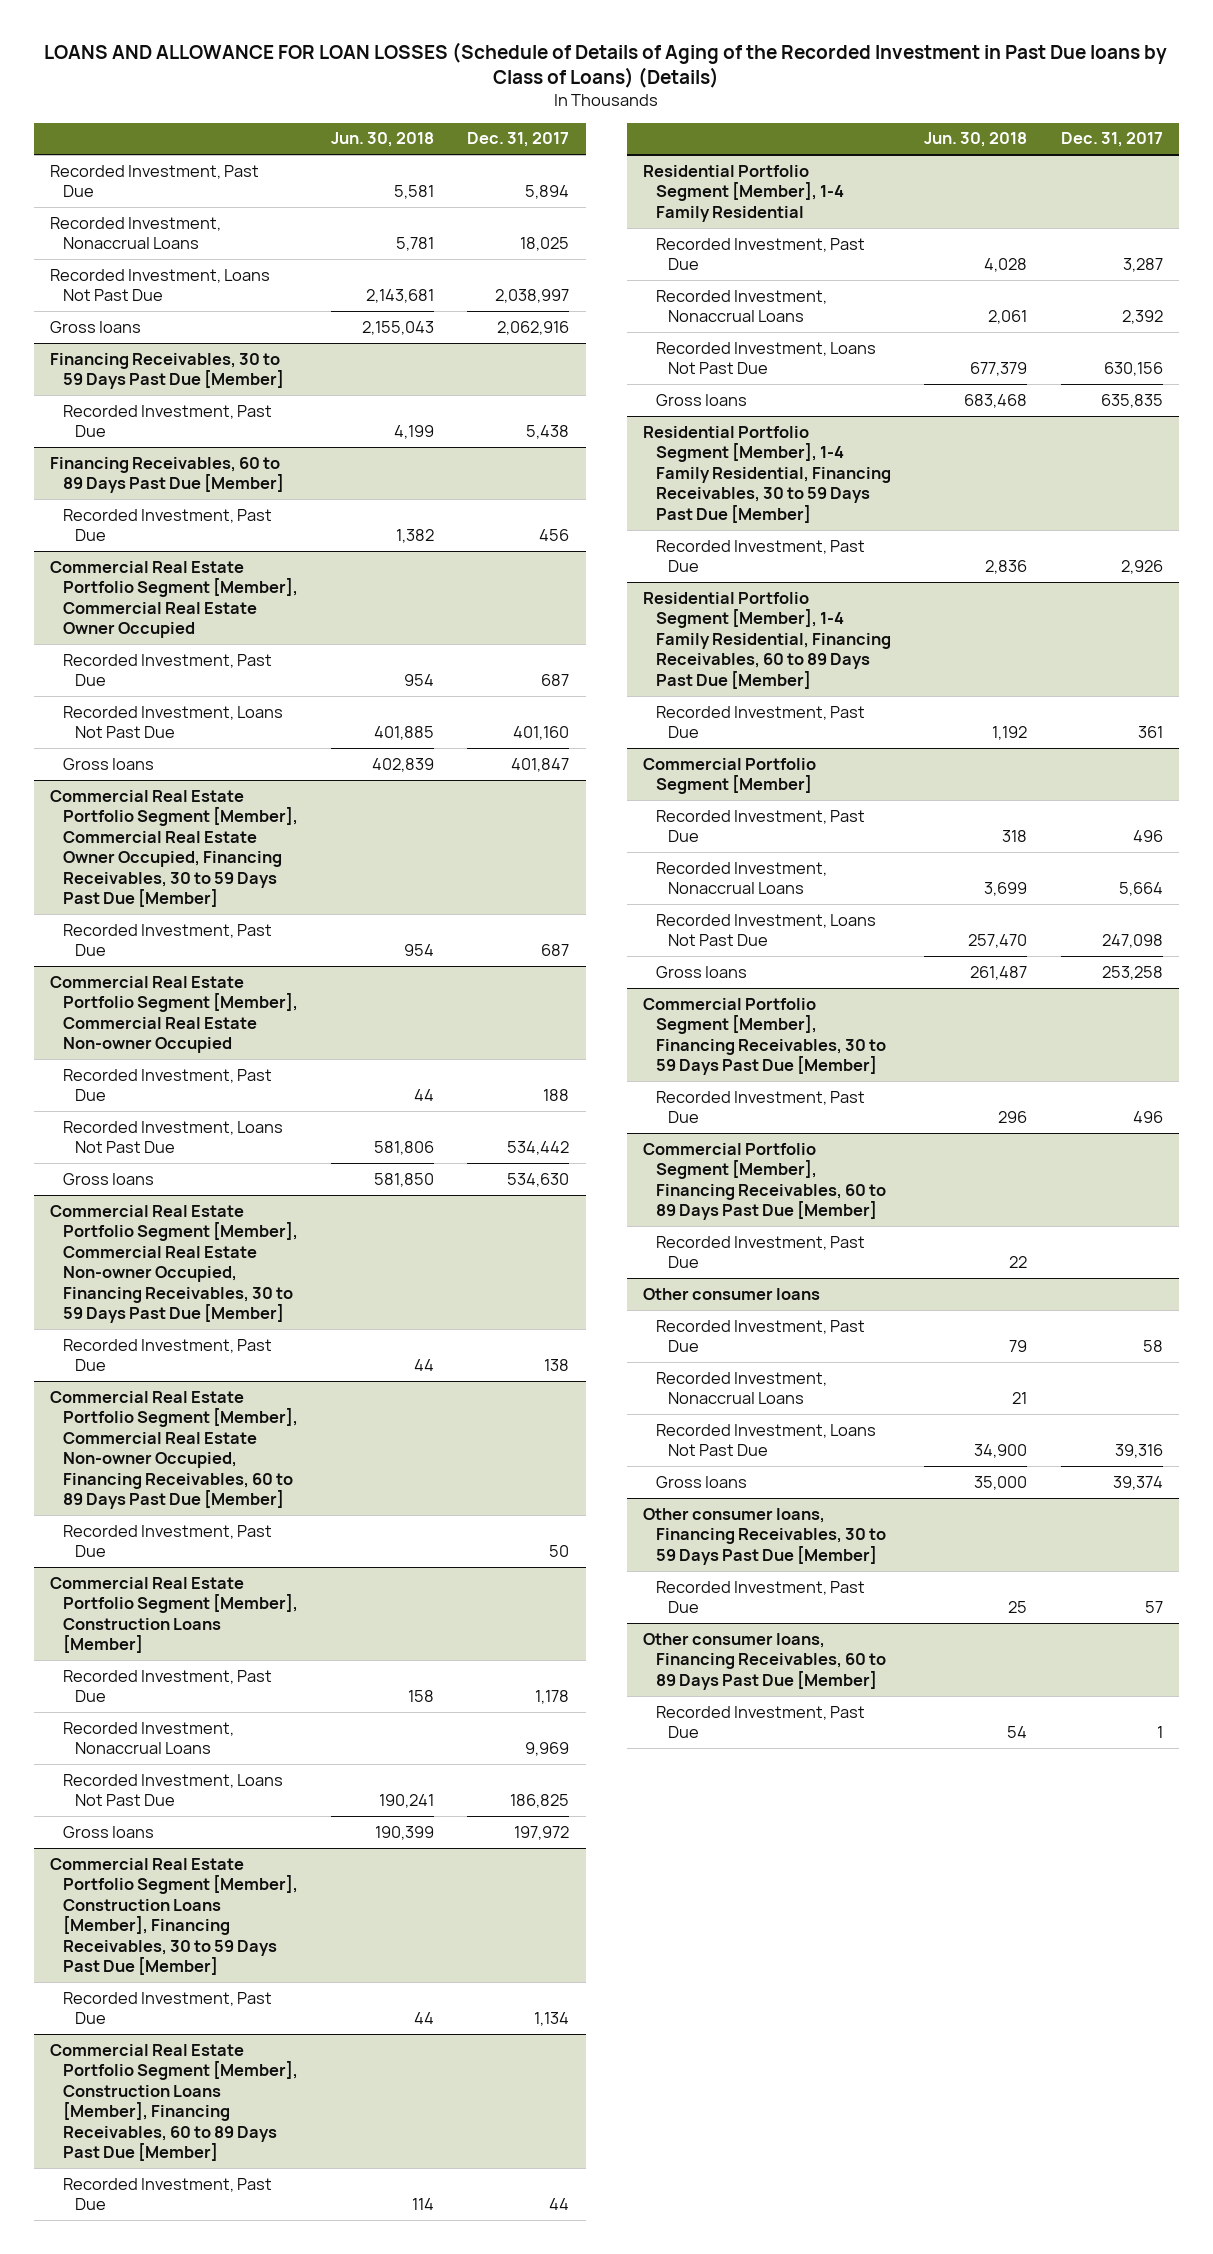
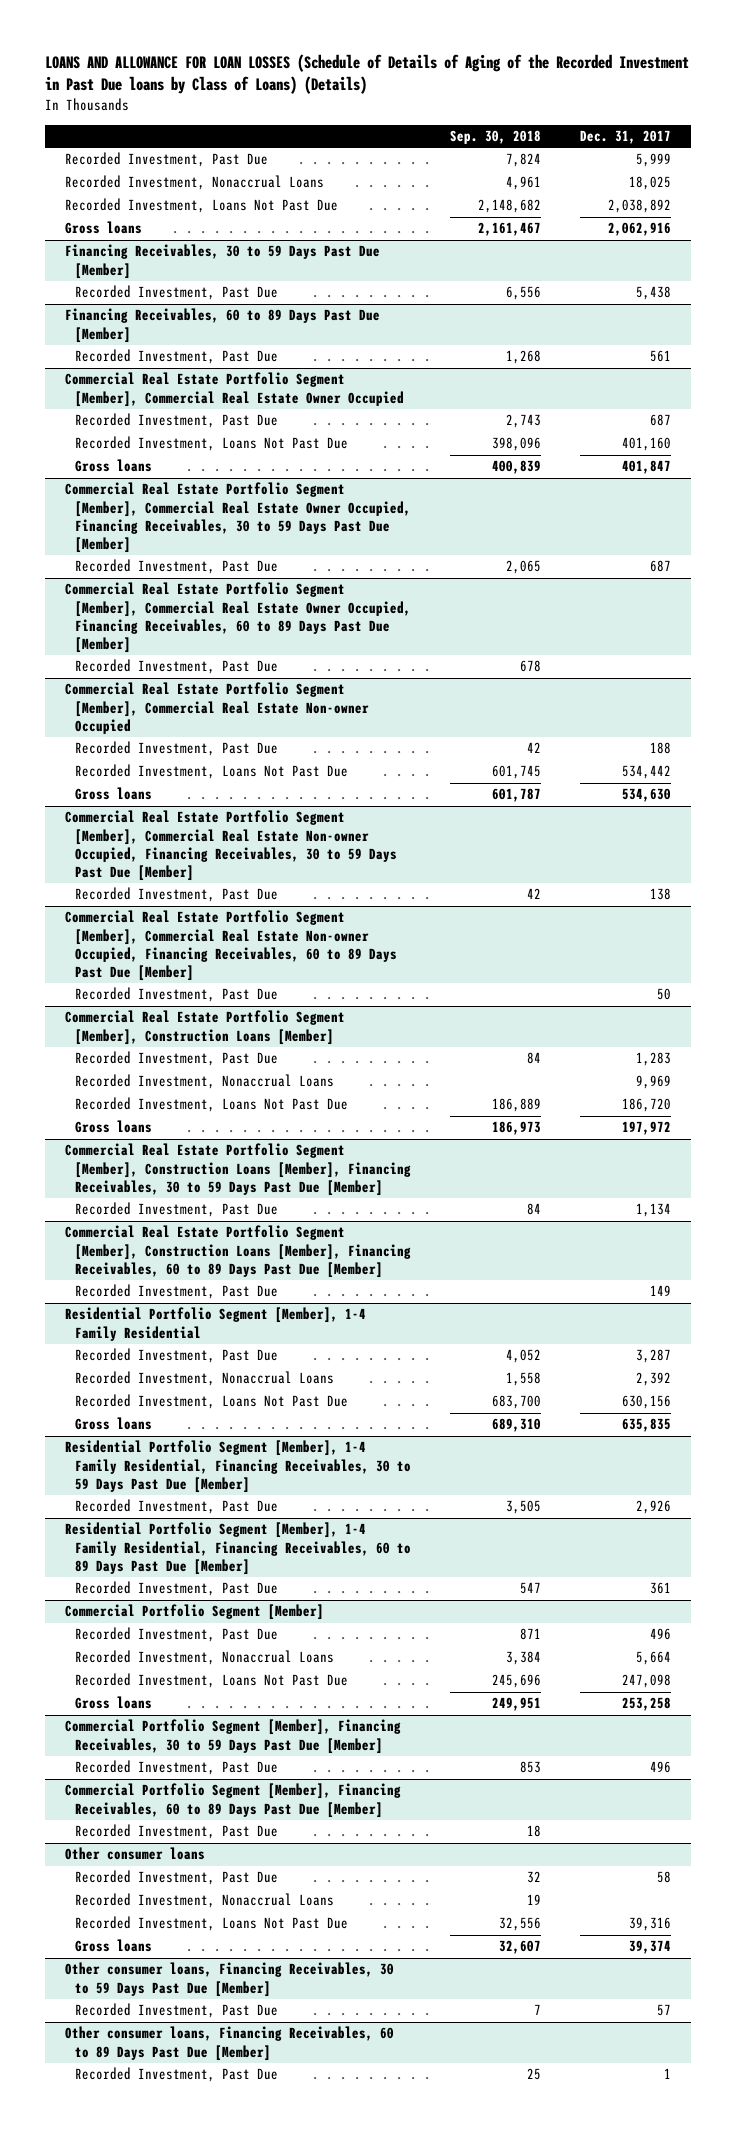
[330,132,434,148] Jun. 30, 2018 -> none
none -> [450,130,542,145] Sep. 30, 2018
[525,185,570,200] 5,894 -> [636,153,672,168] 5,999
[495,289,570,304] 2,038,997 -> [608,199,672,214] 2,038,892
[539,529,570,542] 456 -> [650,350,672,363] 561
none -> [64,582,412,653] Commercial Real Estate Portfolio Segment [Member], Commercial Real Estate Owner Occupied, Financing Receivables, 60 to 89 Days Past Due [Member]
none -> [75,659,279,675] Recorded Investment, Past Due
[535,1690,570,1705] 1,178 -> [636,1052,672,1067] 1,283
[510,1794,570,1809] 186,825 -> [622,1098,672,1113] 186,720
[549,2198,570,2211] 44 -> [650,1285,672,1297] 149

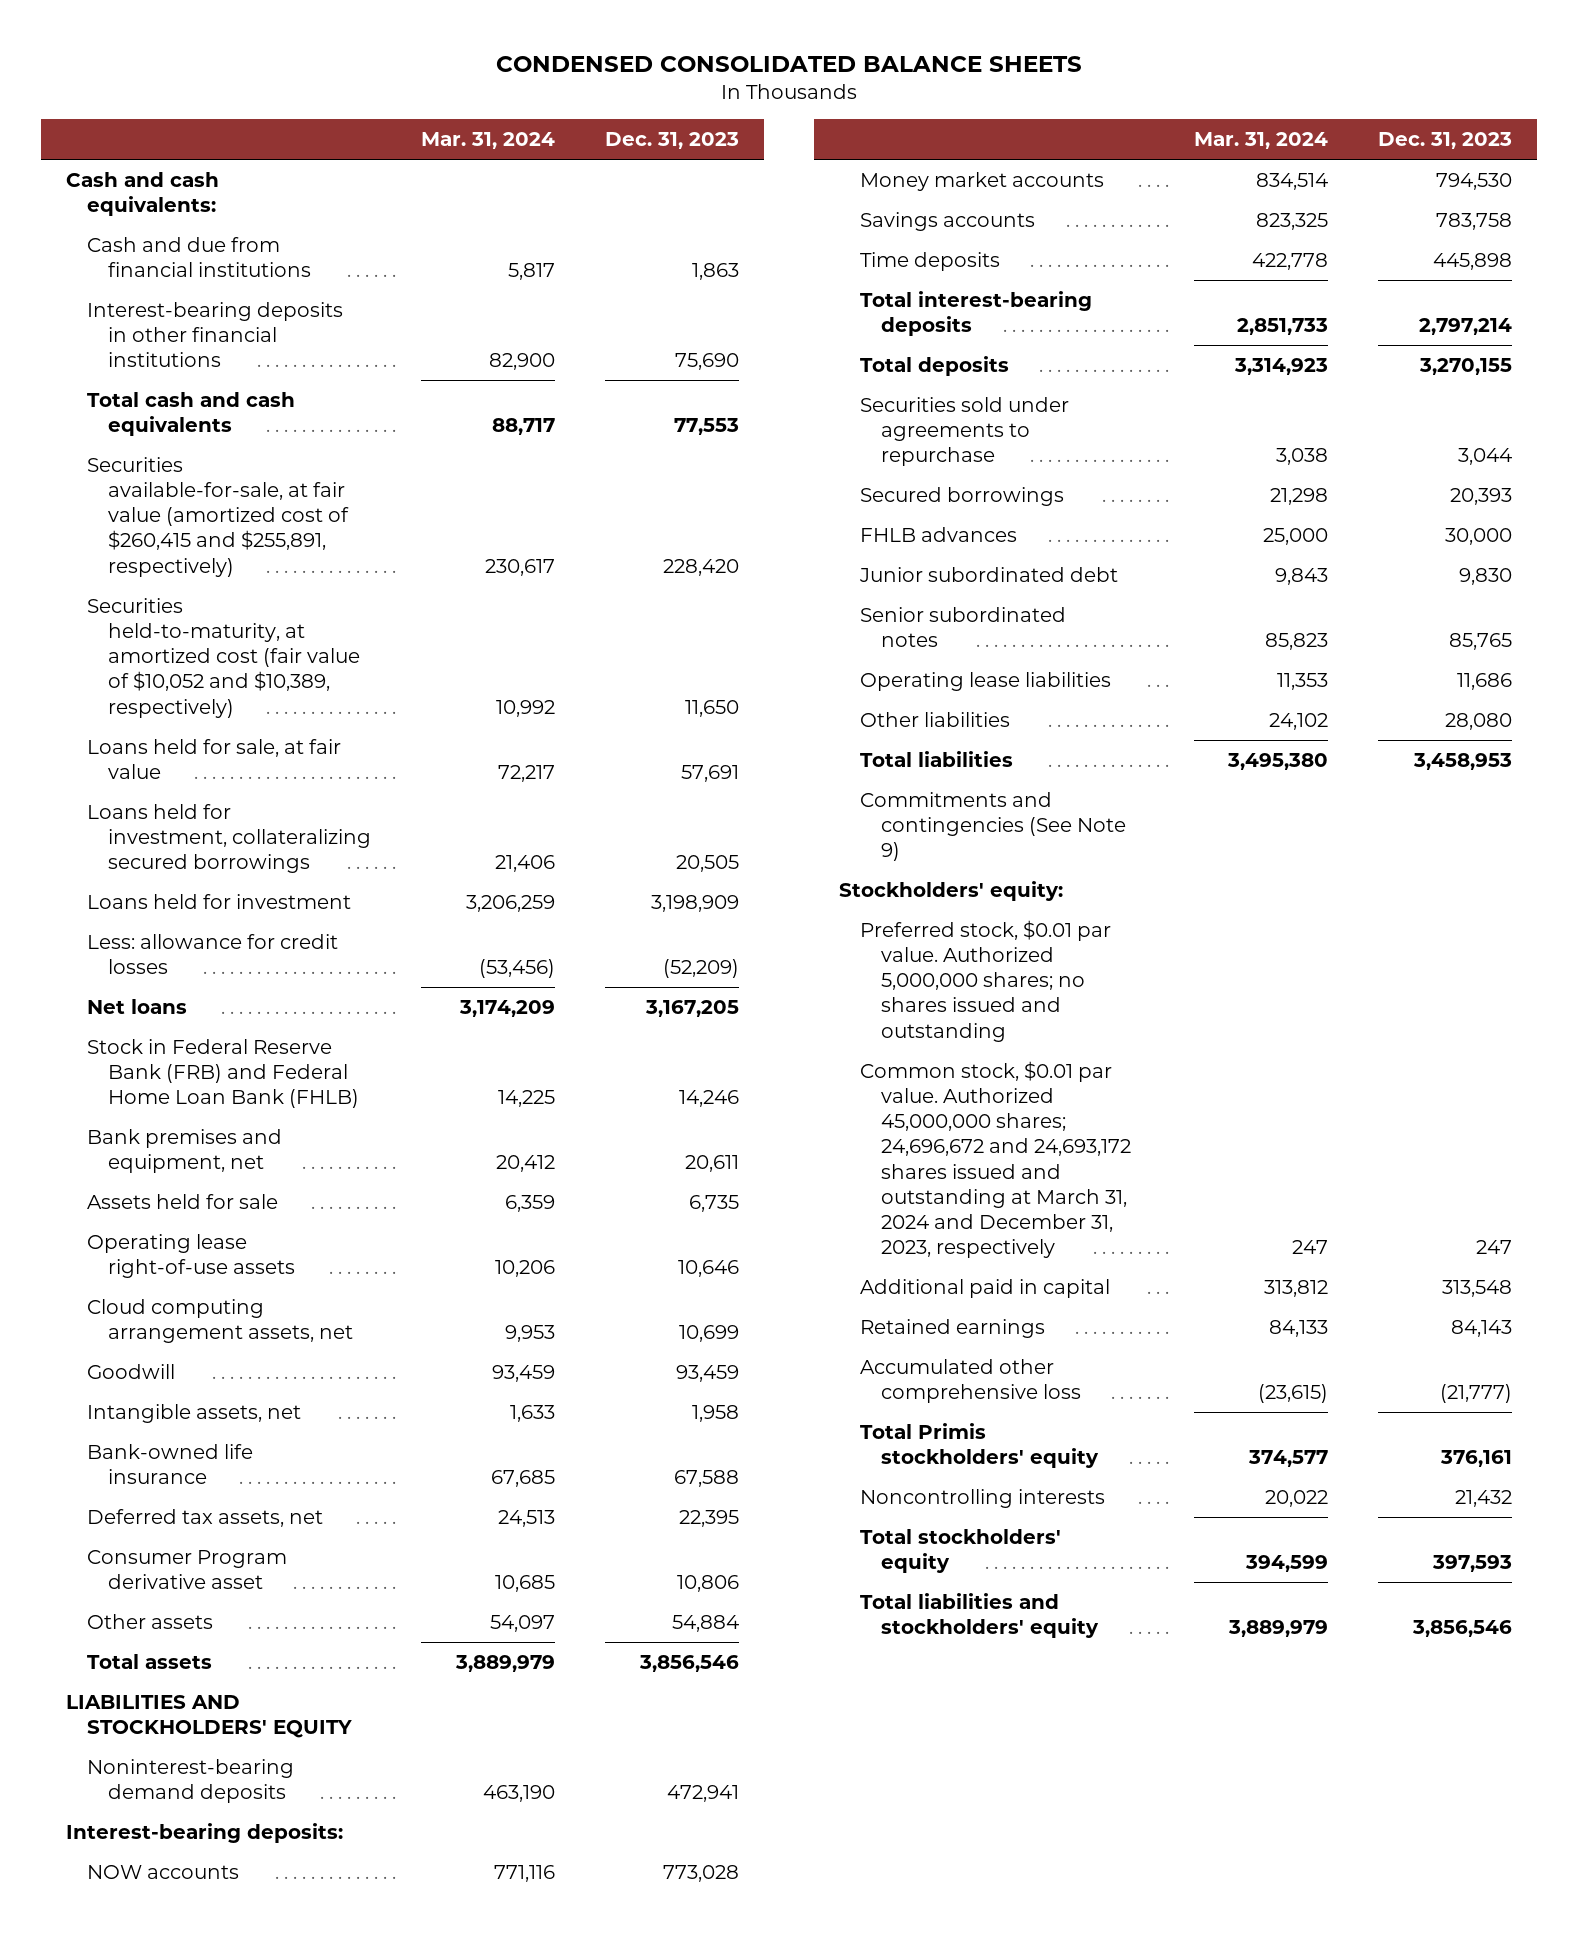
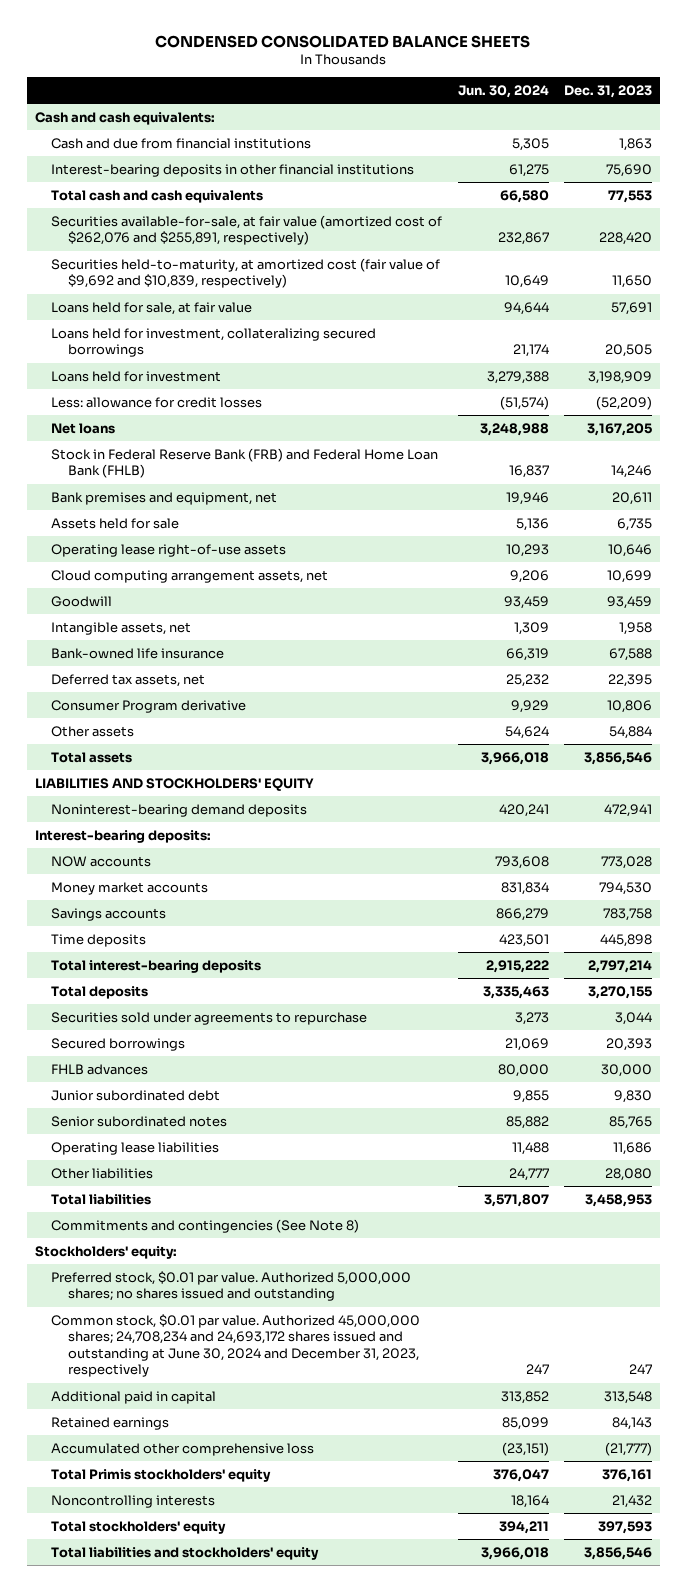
[421,132,556,150] Mar. 31, 2024 -> none
none -> [457,85,549,99] Jun. 30, 2024
[87,456,350,577] Securities available-for-sale, at fair value (amortized cost of $260,415 and $255,891, respectively) -> [51,214,443,246] Securities available-for-sale, at fair value (amortized cost of $262,076 and $255,891, respectively)
[87,597,361,718] Securities held-to-maturity, at amortized cost (fair value of $10,052 and $10,389, respectively) -> [51,257,441,289] Securities held-to-maturity, at amortized cost (fair value of $9,692 and $10,839, respectively)
[87,1549,288,1590] Consumer Program derivative asset -> [51,699,247,713] Consumer Program derivative
[860,791,1127,862] Commitments and contingencies (See Note 9) -> [51,1218,360,1233] Commitments and contingencies (See Note 8)
[860,1060,1132,1259] Common stock, $0.01 par value. Authorized 45,000,000 shares; 24,696,672 and 24,693,172 shares issued and outstanding at March 31, 2024 and December 31, 2023, respectively -> [51,1313,421,1378] Common stock, $0.01 par value. Authorized 45,000,000 shares; 24,708,234 and 24,693,172 shares issued and outstanding at June 30, 2024 and December 31, 2023, respectively

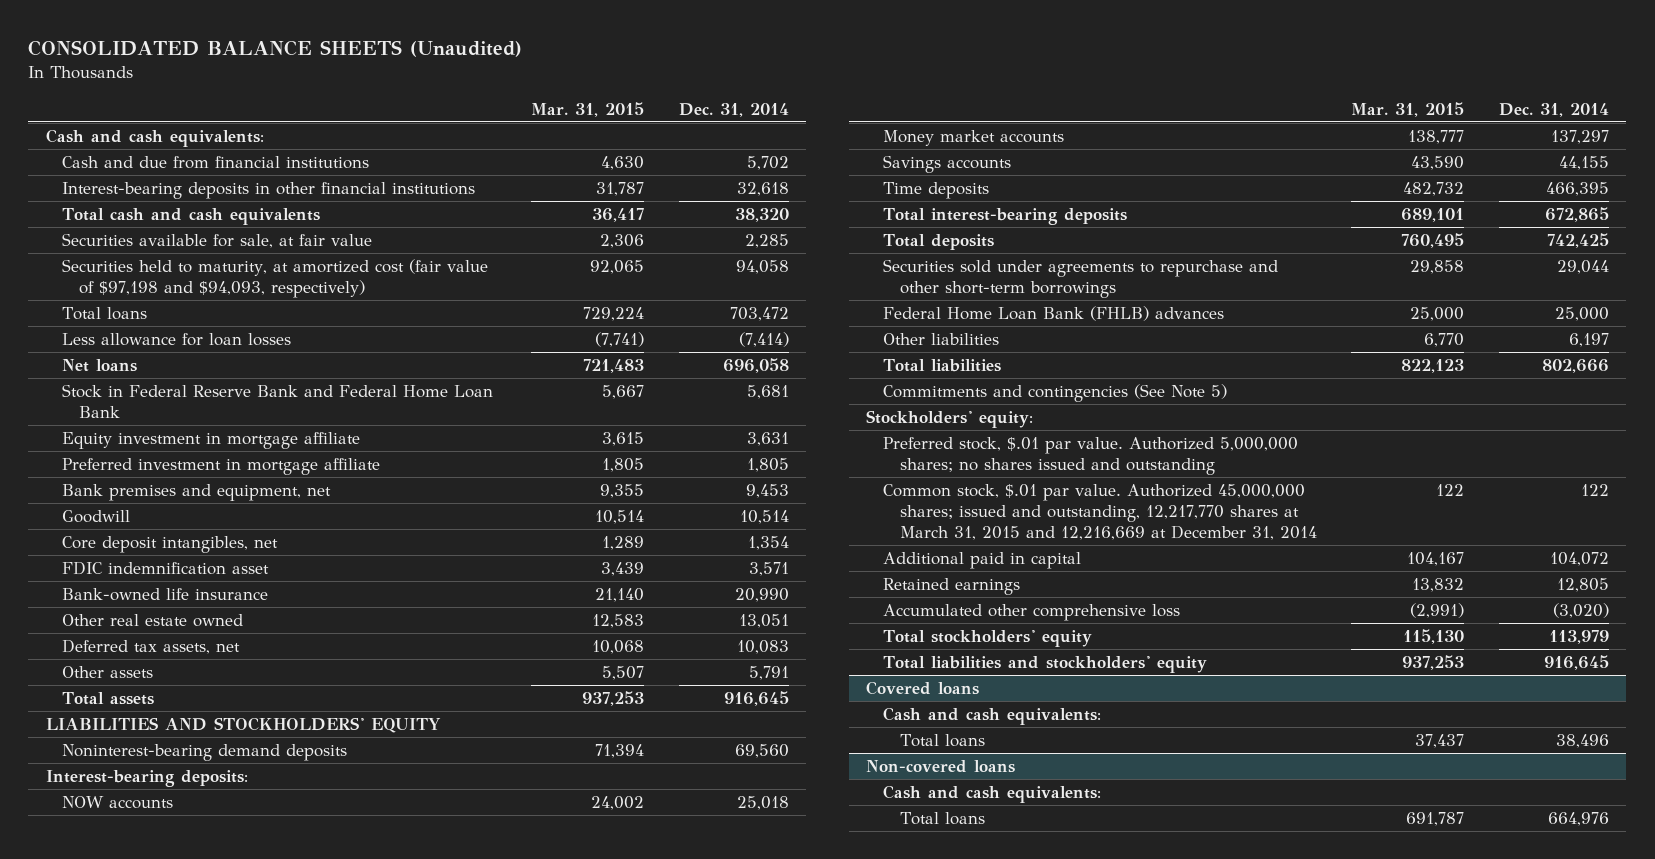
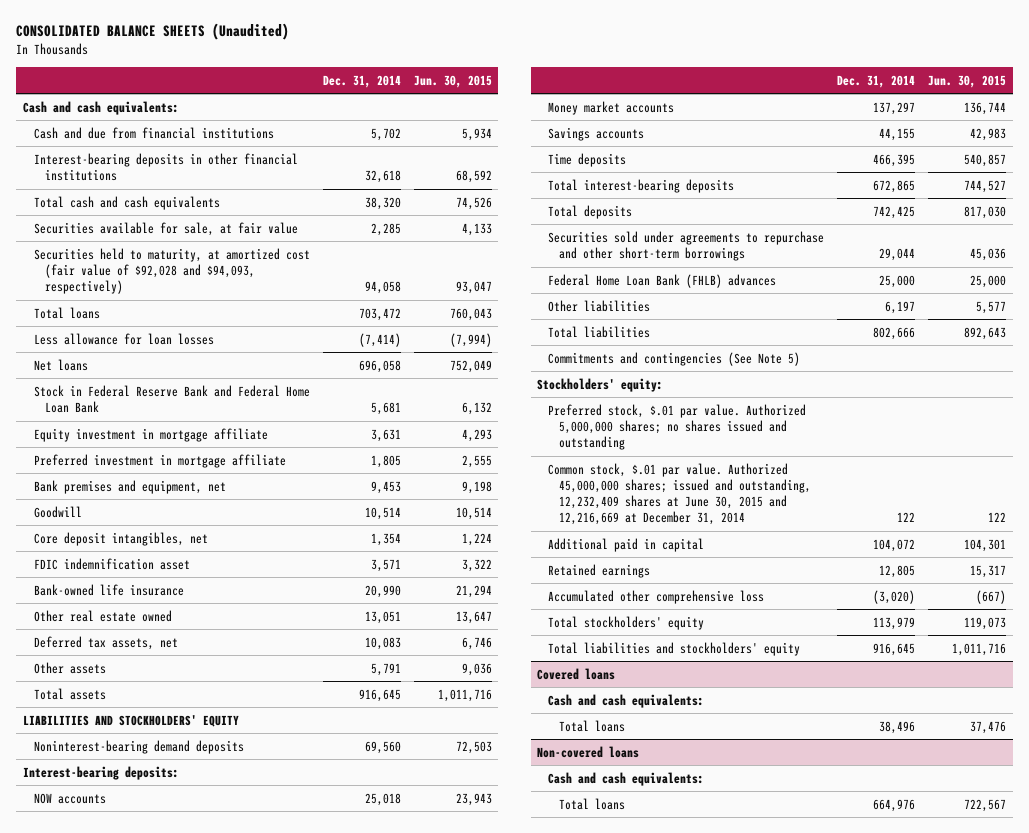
[530,101,644,117] Mar. 31, 2015 -> none
none -> [413,74,492,88] Jun. 30, 2015
[62,259,489,299] Securities held to maturity, at amortized cost (fair value of $97,198 and $94,093, respectively) -> [33,247,310,295] Securities held to maturity, at amortized cost (fair value of $92,028 and $94,093, respectively)
[882,484,1317,541] Common stock, $.01 par value. Authorized 45,000,000 shares; issued and outstanding, 12,217,770 shares at March 31, 2015 and 12,216,669 at December 31, 2014 -> [548,462,812,526] Common stock, $.01 par value. Authorized 45,000,000 shares; issued and outstanding, 12,232,409 shares at June 30, 2015 and 12,216,669 at December 31, 2014

